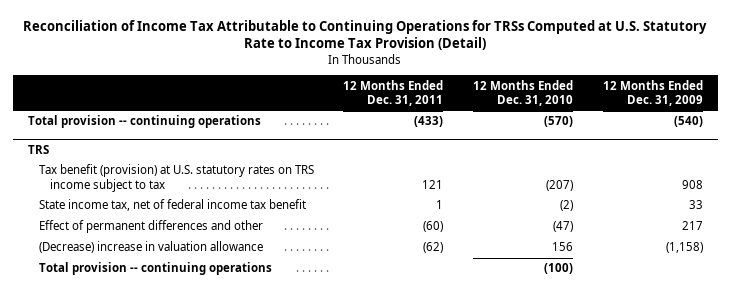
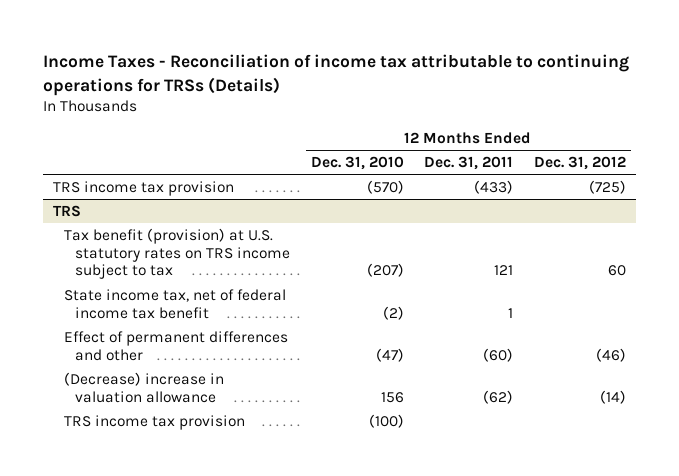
[23,19,708,51] Reconciliation of Income Tax Attributable to Continuing Operations for TRSs Computed at U.S. Statutory Rate to Income Tax Provision (Detail) -> [43,53,630,96] Income Taxes - Reconciliation of income tax attributable to continuing operations for TRSs (Details)
[602,79,703,107] 12 Months Ended Dec. 31, 2009 -> none
none -> [533,156,626,171] Dec. 31, 2012
[27,115,261,129] Total provision -- continuing operations -> [53,180,235,196] TRS income tax provision
[38,262,272,276] Total provision -- continuing operations -> [64,414,246,430] TRS income tax provision

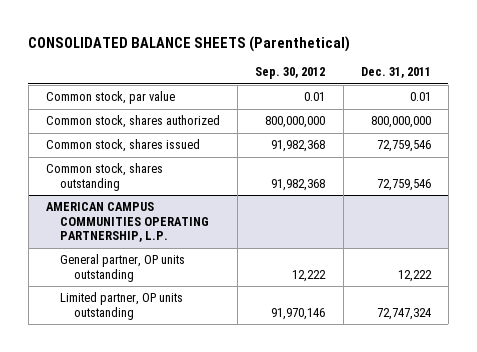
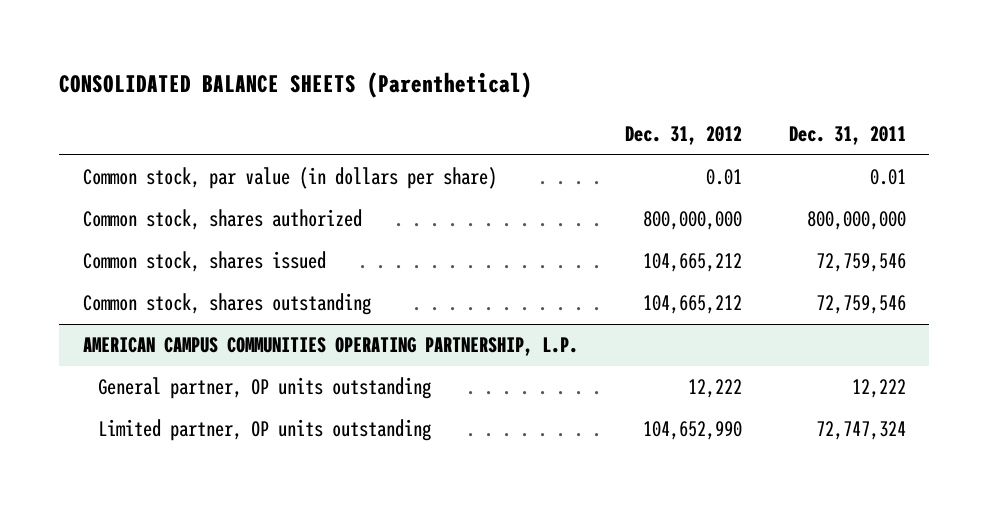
[255,67,326,80] Sep. 30, 2012 -> none
none -> [624,126,742,146] Dec. 31, 2012
[46,91,176,105] Common stock, par value -> [82,167,497,190] Common stock, par value (in dollars per share)

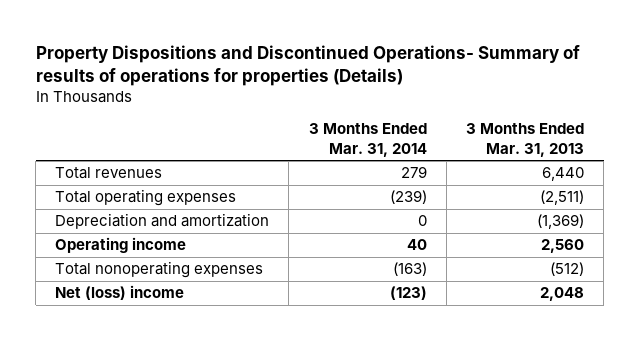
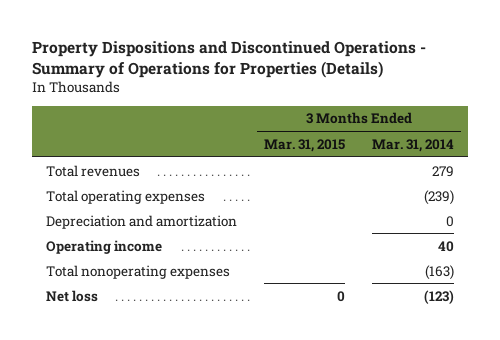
[35,44,580,86] Property Dispositions and Discontinued Operations- Summary of results of operations for properties (Details) -> [32,41,427,79] Property Dispositions and Discontinued Operations - Summary of Operations for Properties (Details)
[465,123,584,157] 3 Months Ended Mar. 31, 2013 -> none
none -> [263,138,345,152] Mar. 31, 2015
[55,285,185,301] Net (loss) income -> [45,289,98,302] Net loss

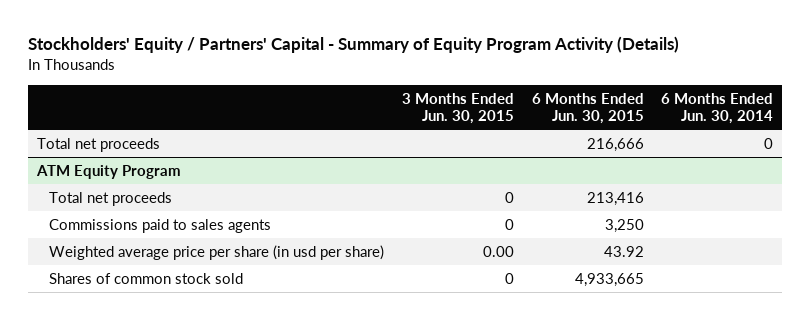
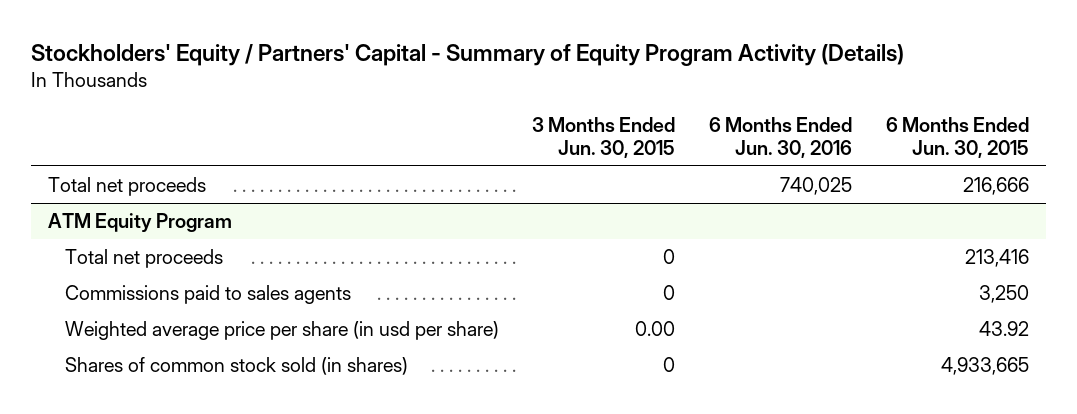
[661,92,774,124] 6 Months Ended Jun. 30, 2014 -> none
none -> [709,117,853,158] 6 Months Ended Jun. 30, 2016
[49,272,244,284] Shares of common stock sold -> [64,357,408,376] Shares of common stock sold (in shares)

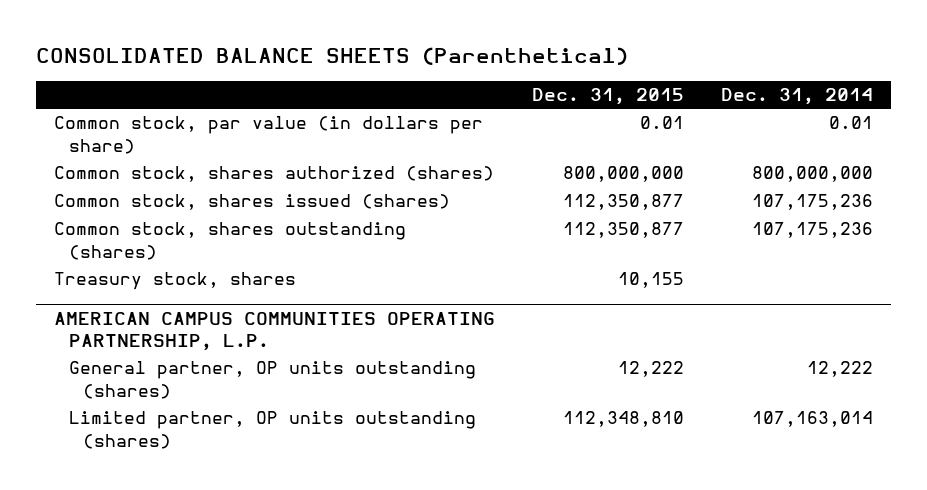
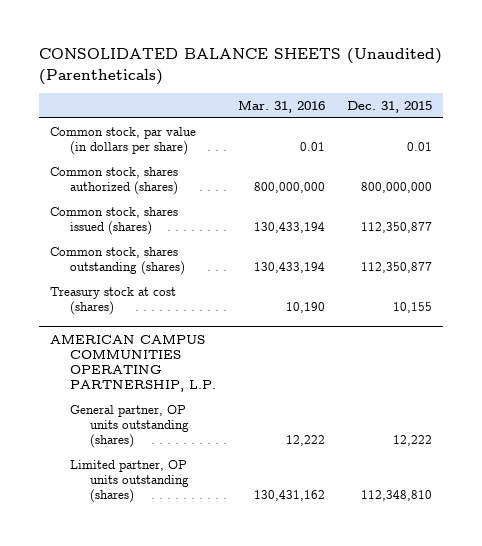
[35,46,628,65] CONSOLIDATED BALANCE SHEETS (Parenthetical) -> [39,48,443,85] CONSOLIDATED BALANCE SHEETS (Unaudited) (Parentheticals)
[720,88,873,106] Dec. 31, 2014 -> none
none -> [238,99,326,113] Mar. 31, 2016
[54,272,297,291] Treasury stock, shares -> [50,286,177,316] Treasury stock at cost (shares)

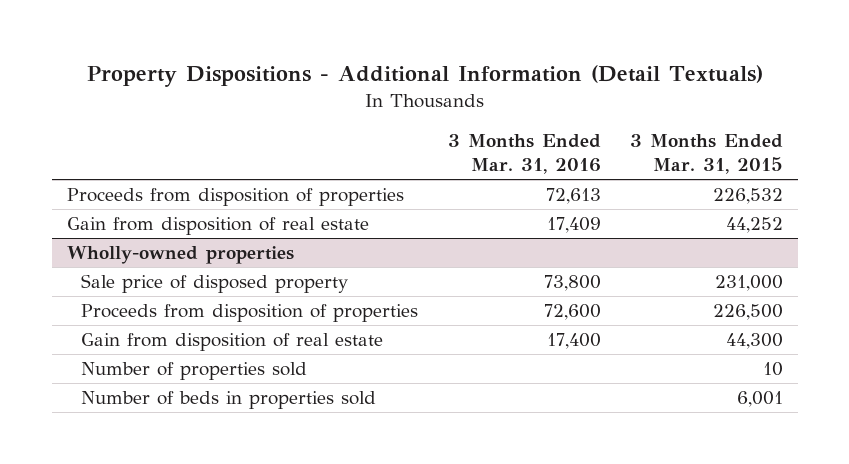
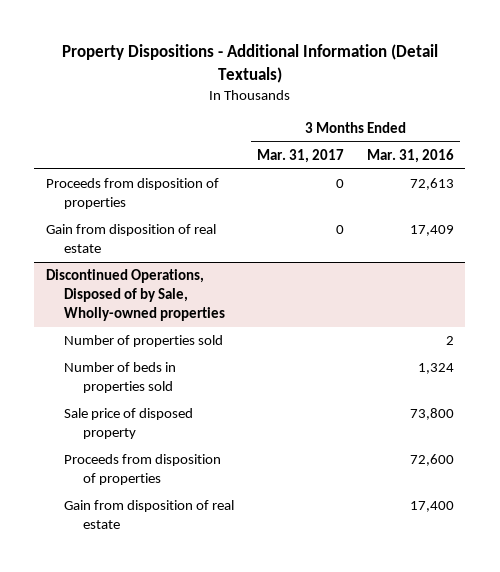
[629,134,783,175] 3 Months Ended Mar. 31, 2015 -> none
none -> [257,148,345,163] Mar. 31, 2017
[66,246,294,265] Wholly-owned properties -> none
none -> [45,269,226,321] Discontinued Operations, Disposed of by Sale, Wholly-owned properties
none -> [64,335,224,348] Number of properties sold
none -> [64,362,177,394] Number of beds in properties sold
[81,362,308,381] Number of properties sold -> none
[81,391,377,410] Number of beds in properties sold -> none

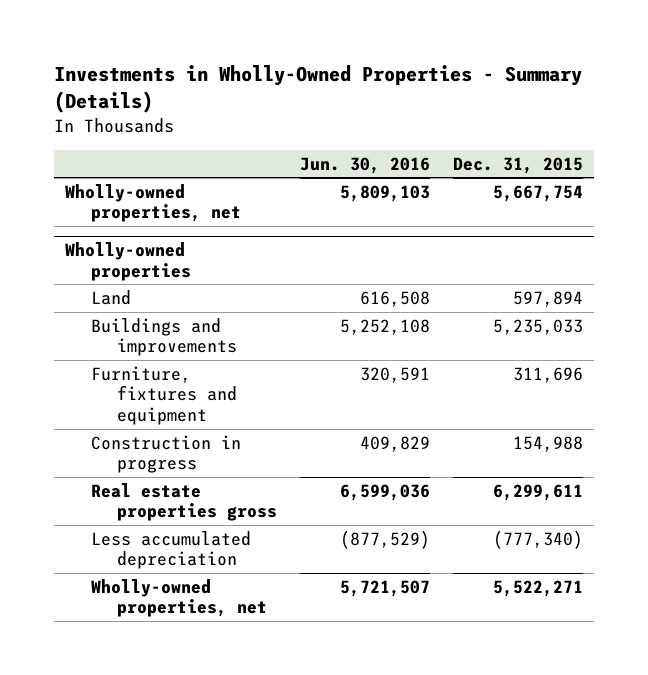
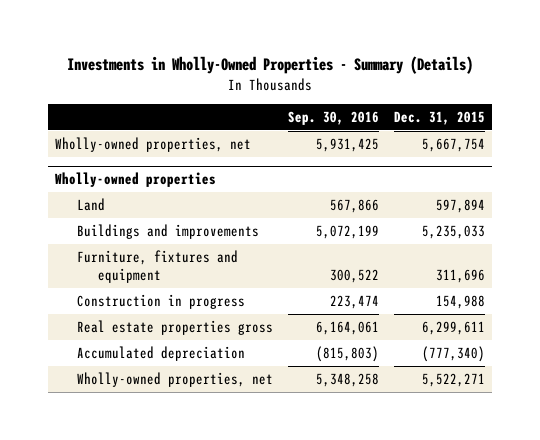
[299,156,430,174] Jun. 30, 2016 -> none
none -> [287,110,379,125] Sep. 30, 2016
[91,530,252,570] Less accumulated depreciation -> [76,345,245,361] Accumulated depreciation

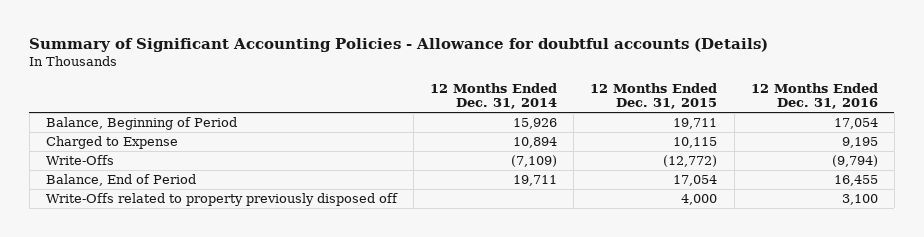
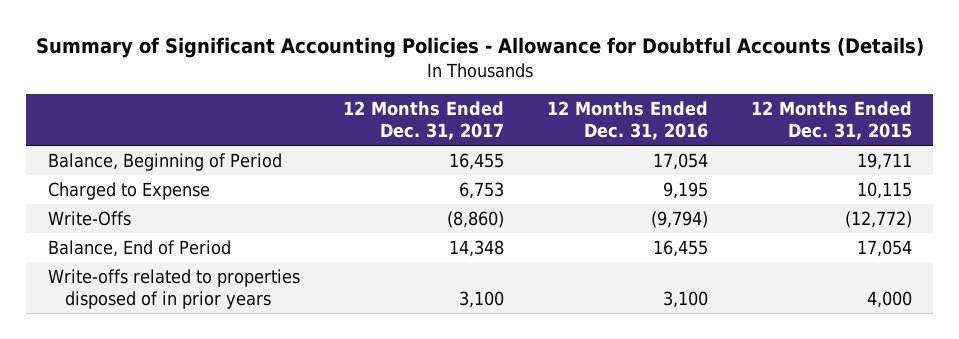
[29,37,769,52] Summary of Significant Accounting Policies - Allowance for doubtful accounts (Details) -> [35,37,924,59] Summary of Significant Accounting Policies - Allowance for Doubtful Accounts (Details)
[430,82,558,110] 12 Months Ended Dec. 31, 2014 -> none
none -> [342,101,504,140] 12 Months Ended Dec. 31, 2017
[45,193,398,207] Write-Offs related to property previously disposed off -> [47,268,300,309] Write-offs related to properties disposed of in prior years

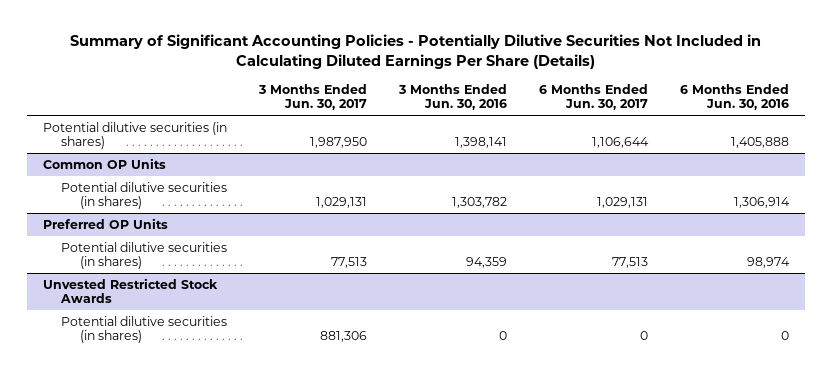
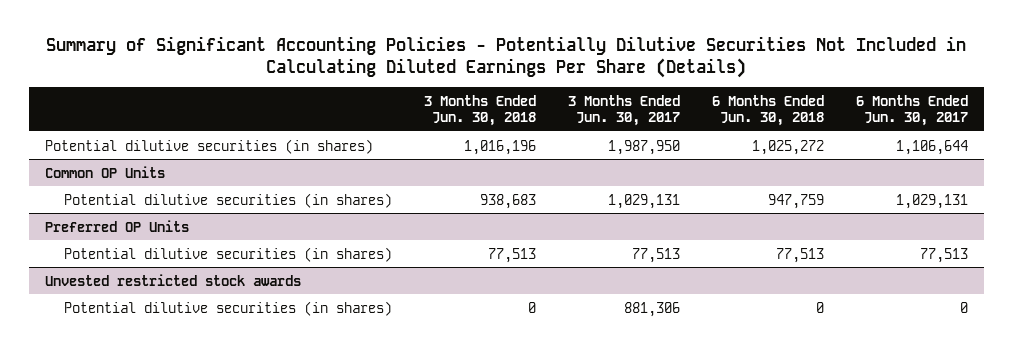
[398,83,508,111] 3 Months Ended Jun. 30, 2016 -> none
[680,83,790,111] 6 Months Ended Jun. 30, 2016 -> none
none -> [424,94,537,127] 3 Months Ended Jun. 30, 2018
none -> [711,94,824,127] 6 Months Ended Jun. 30, 2018
[42,277,218,304] Unvested Restricted Stock Awards -> [45,273,302,286] Unvested restricted stock awards

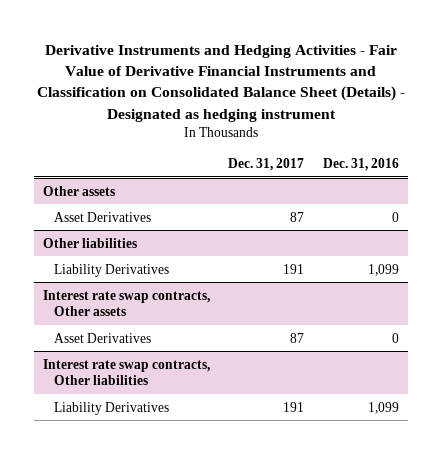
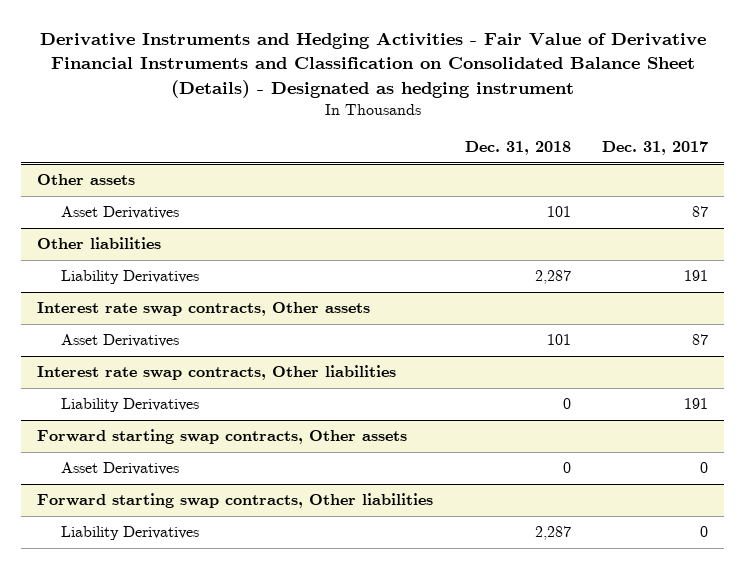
[322,158,399,172] Dec. 31, 2016 -> none
none -> [464,141,571,156] Dec. 31, 2018
none -> [36,429,407,445] Forward starting swap contracts, Other assets
none -> [60,462,179,476] Asset Derivatives
none -> [36,493,433,509] Forward starting swap contracts, Other liabilities
none -> [60,526,199,541] Liability Derivatives

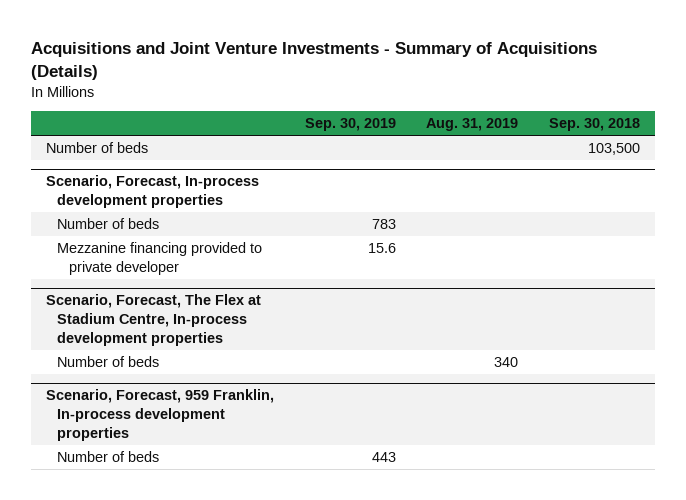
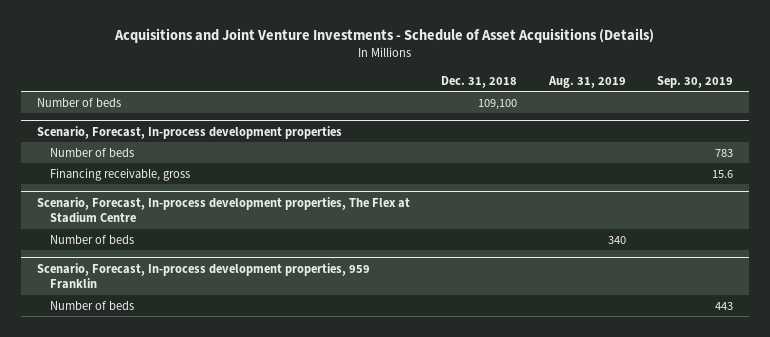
[31,41,598,80] Acquisitions and Joint Venture Investments - Summary of Acquisitions (Details) -> [113,28,654,44] Acquisitions and Joint Venture Investments - Schedule of Asset Acquisitions (Details)
[548,118,640,132] Sep. 30, 2018 -> none
none -> [441,75,518,88] Dec. 31, 2018
[57,242,263,275] Mezzanine financing provided to private developer -> [50,167,191,181] Financing receivable, gross
[46,294,262,347] Scenario, Forecast, The Flex at Stadium Centre, In-process development properties -> [36,196,410,224] Scenario, Forecast, In-process development properties, The Flex at Stadium Centre
[46,389,275,442] Scenario, Forecast, 959 Franklin, In-process development properties -> [36,262,370,290] Scenario, Forecast, In-process development properties, 959 Franklin

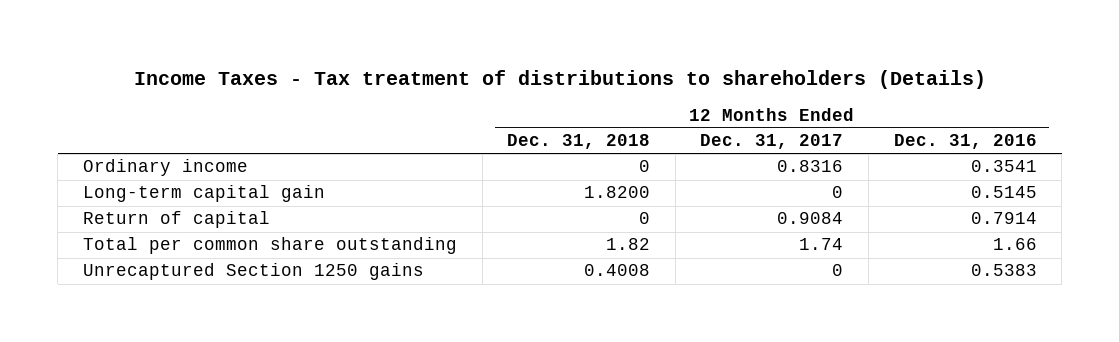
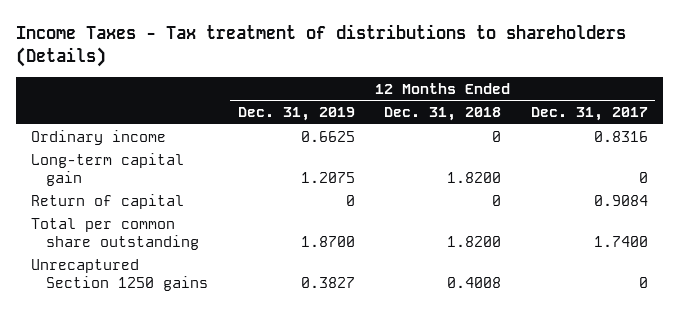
[893,134,1037,150] Dec. 31, 2016 -> none
none -> [237,107,355,122] Dec. 31, 2019
[606,238,651,251] 1.82 -> [447,235,502,247] 1.8200
[799,238,844,251] 1.74 -> [593,235,648,247] 1.7400

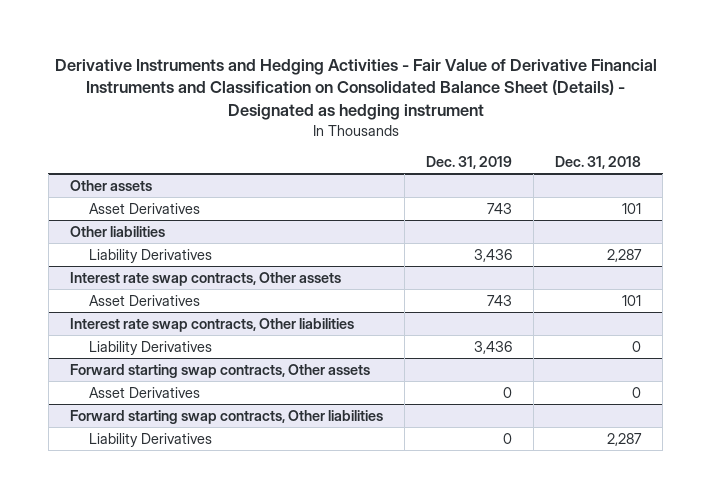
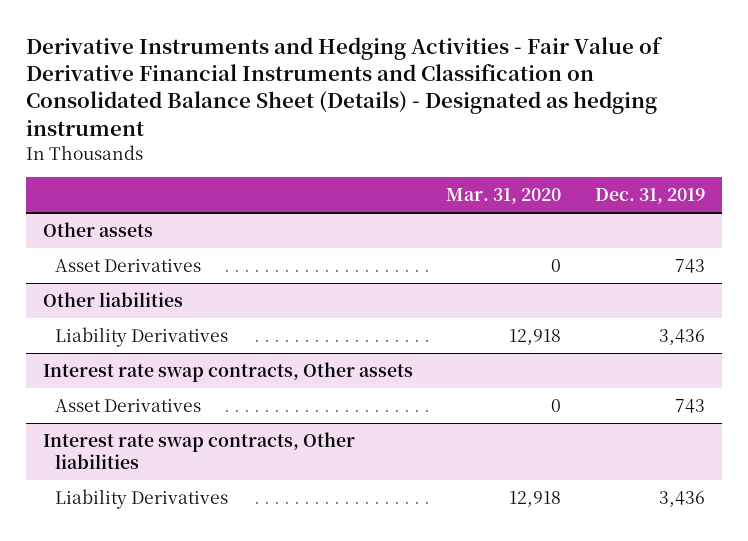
[555,155,642,169] Dec. 31, 2018 -> none
none -> [446,188,562,205] Mar. 31, 2020
[69,363,370,378] Forward starting swap contracts, Other assets -> none
[88,386,200,398] Asset Derivatives -> none
[69,409,383,424] Forward starting swap contracts, Other liabilities -> none
[88,432,212,447] Liability Derivatives -> none

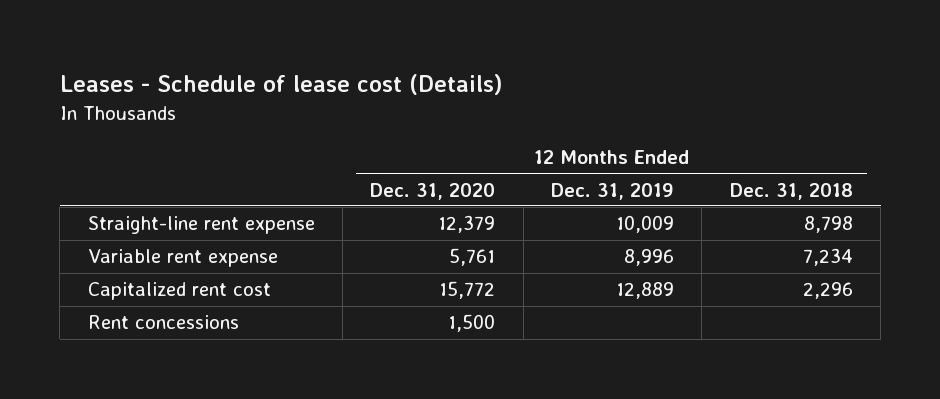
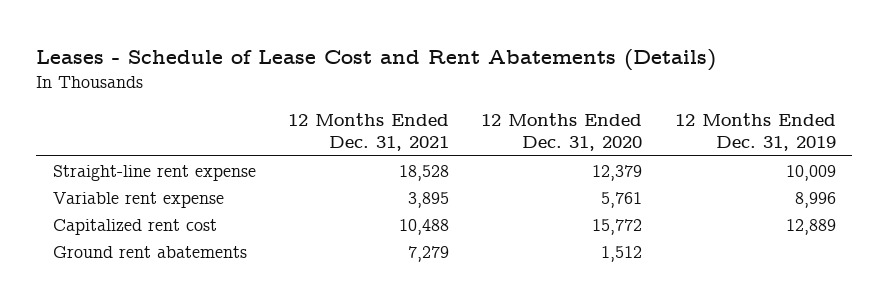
[59,73,503,95] Leases - Schedule of lease cost (Details) -> [36,48,717,71] Leases - Schedule of Lease Cost and Rent Abatements (Details)
[729,182,853,200] Dec. 31, 2018 -> none
none -> [288,112,450,152] 12 Months Ended Dec. 31, 2021
[87,315,239,330] Rent concessions -> none
none -> [52,245,247,258] Ground rent abatements

